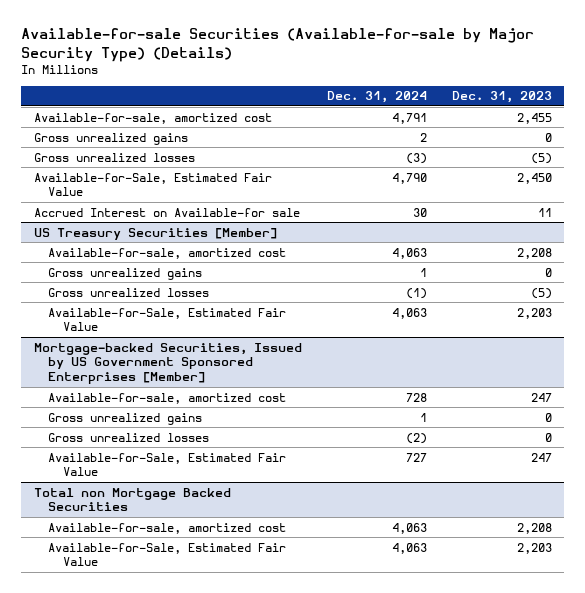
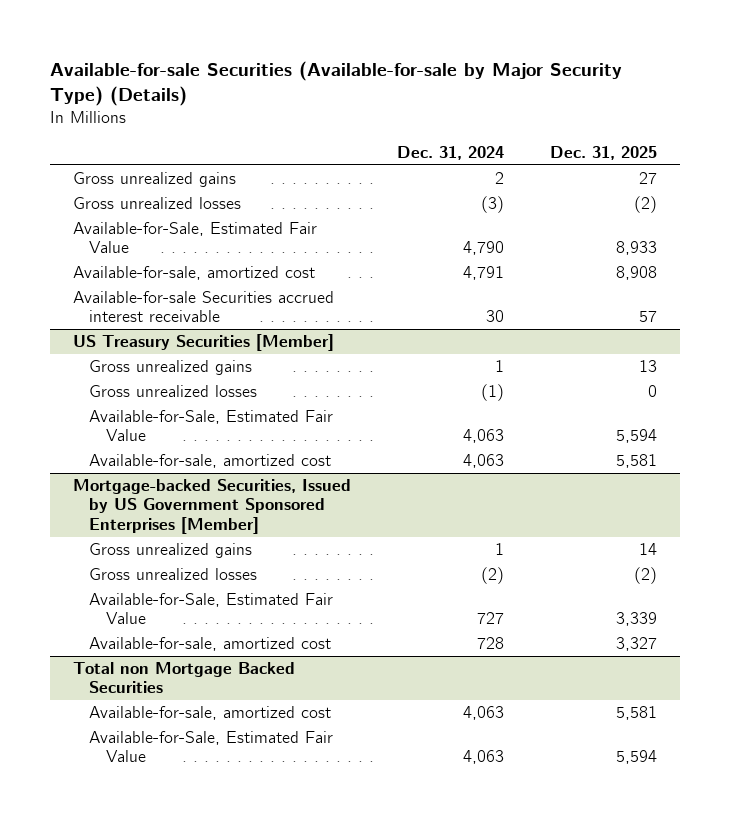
[451,91,552,104] Dec. 31, 2023 -> none
none -> [549,145,657,160] Dec. 31, 2025
[33,112,272,124] Available-for-sale, amortized cost -> [73,266,316,281] Available-for-sale, amortized cost
[33,207,300,217] Accrued Interest on Available-for sale -> [73,291,335,323] Available-for-sale Securities accrued interest receivable
[48,247,287,259] Available-for-sale, amortized cost -> [89,454,332,469] Available-for-sale, amortized cost
[48,392,287,404] Available-for-sale, amortized cost -> [89,637,332,652] Available-for-sale, amortized cost

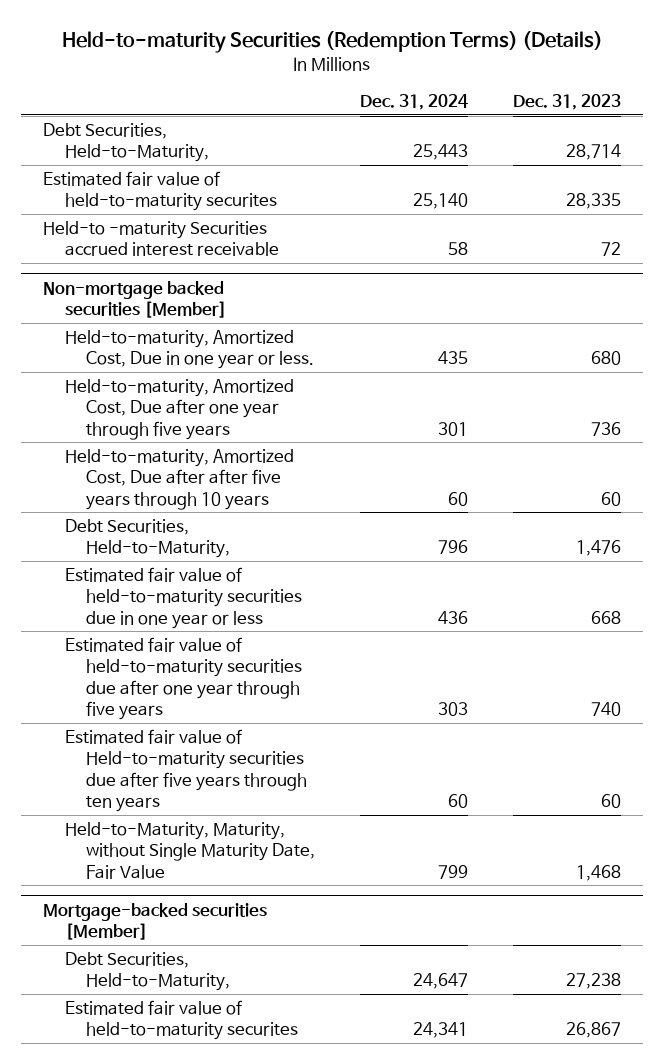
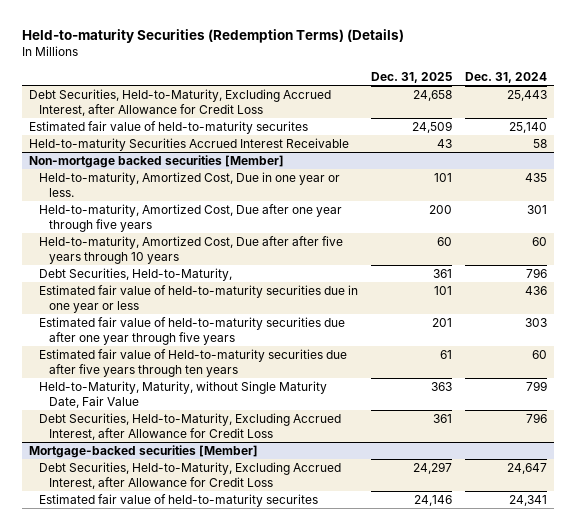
[512,93,621,110] Dec. 31, 2023 -> none
none -> [371,71,453,83] Dec. 31, 2025
[43,122,209,163] Debt Securities, Held-to-Maturity, -> [28,88,331,116] Debt Securities, Held-to-Maturity, Excluding Accrued Interest, after Allowance for Credit Loss
[43,220,279,257] Held-to -maturity Securities accrued interest receivable -> [28,137,349,151] Held-to-maturity Securities Accrued Interest Receivable
none -> [39,412,342,440] Debt Securities, Held-to-Maturity, Excluding Accrued Interest, after Allowance for Credit Loss
[64,951,231,992] Debt Securities, Held-to-Maturity, -> [39,461,342,489] Debt Securities, Held-to-Maturity, Excluding Accrued Interest, after Allowance for Credit Loss

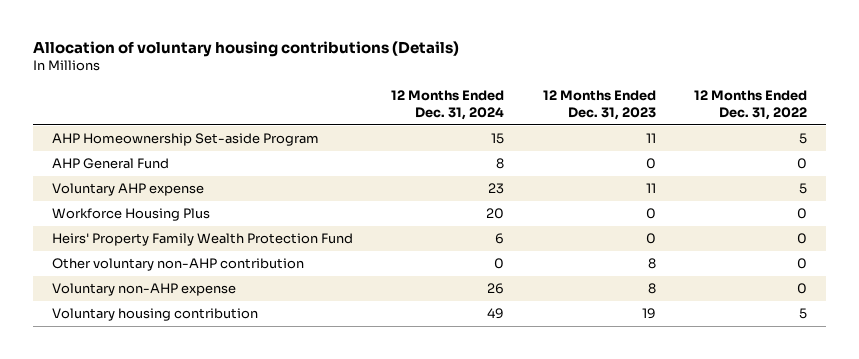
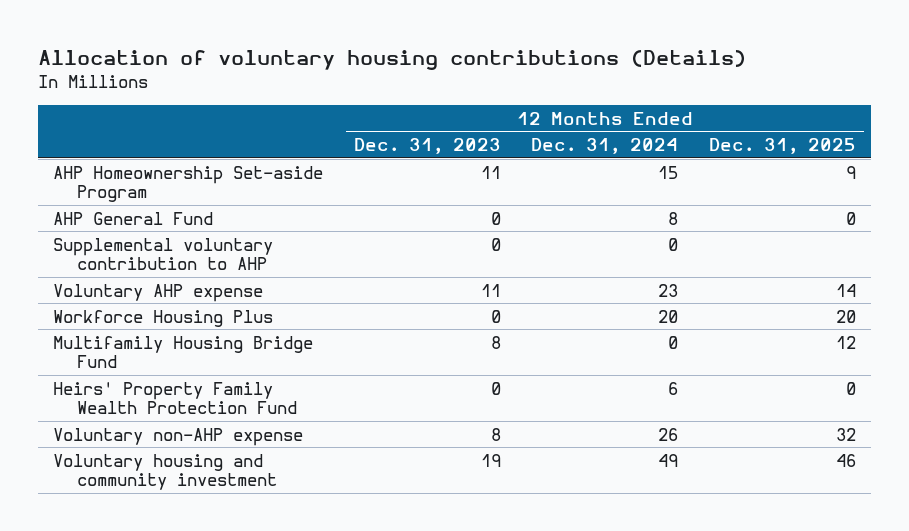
[694,90,808,120] 12 Months Ended Dec. 31, 2022 -> none
none -> [708,138,856,155] Dec. 31, 2025
none -> [53,237,274,271] Supplemental voluntary contribution to AHP
none -> [53,335,314,369] Multifamily Housing Bridge Fund
[52,258,305,272] Other voluntary non-AHP contribution -> none
[52,308,259,322] Voluntary housing contribution -> [53,453,278,491] Voluntary housing and community investment

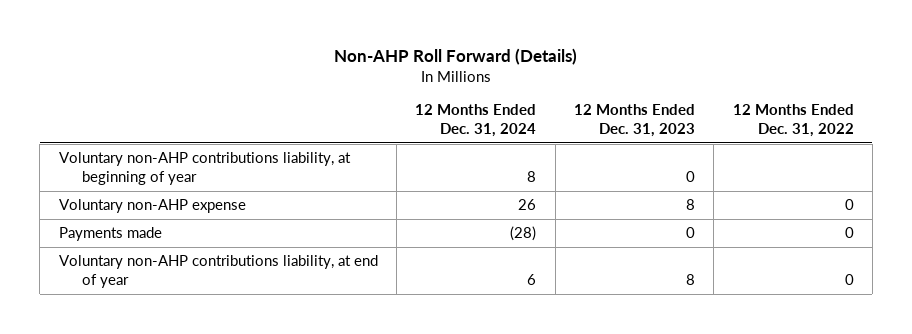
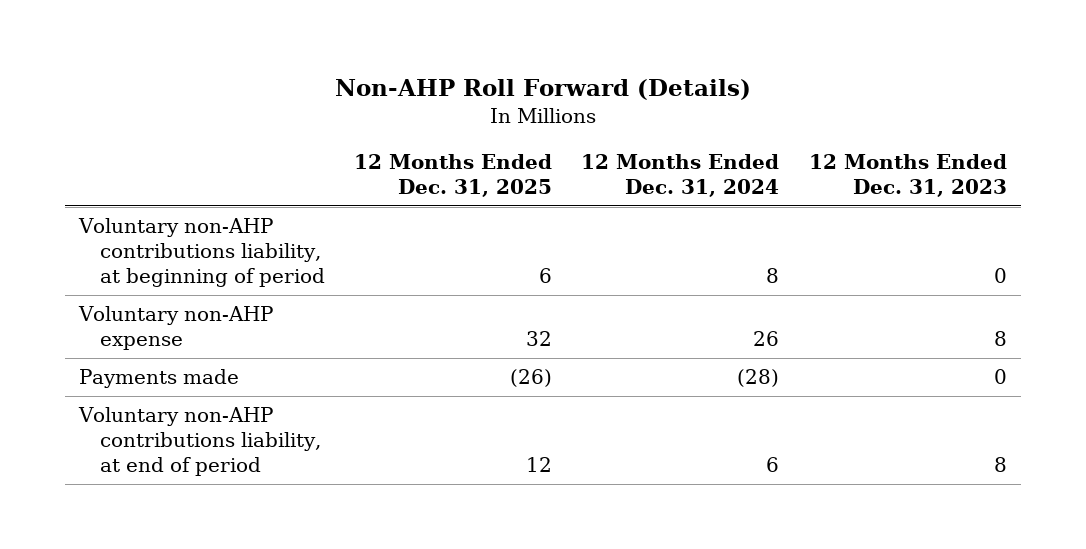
[732,104,854,137] 12 Months Ended Dec. 31, 2022 -> none
none -> [354,154,553,198] 12 Months Ended Dec. 31, 2025
[58,152,351,185] Voluntary non-AHP contributions liability, at beginning of year -> [78,218,326,288] Voluntary non-AHP contributions liability, at beginning of period
[58,255,378,288] Voluntary non-AHP contributions liability, at end of year -> [78,407,322,477] Voluntary non-AHP contributions liability, at end of period

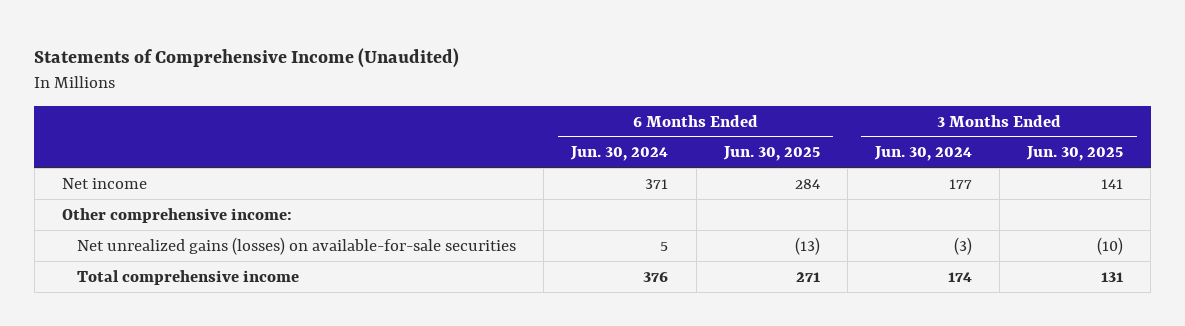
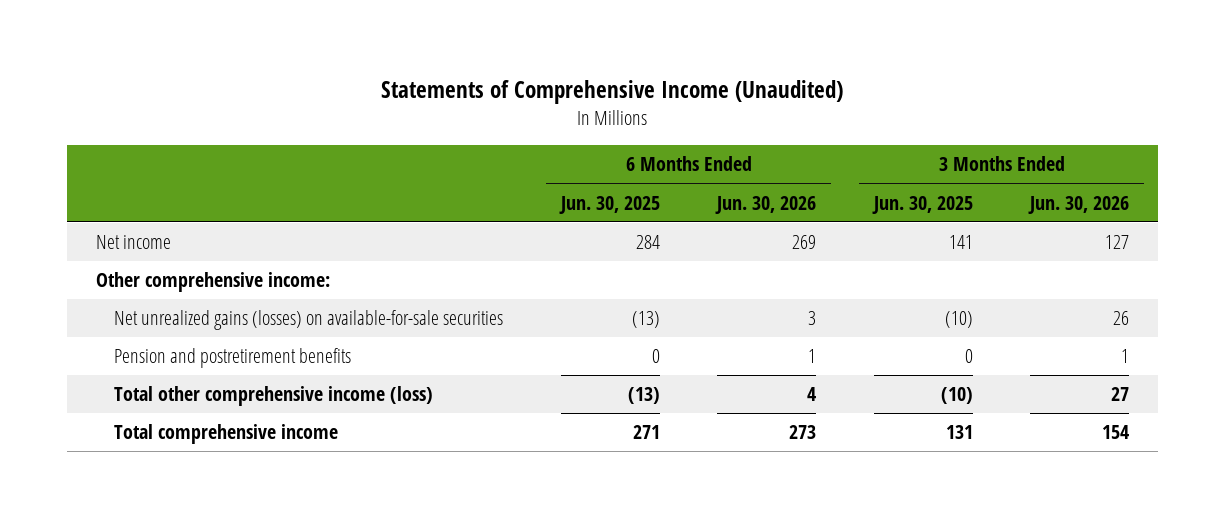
[570,146,669,162] Jun. 30, 2024 -> none
[873,146,972,162] Jun. 30, 2024 -> none
none -> [715,195,817,214] Jun. 30, 2026
none -> [1028,195,1130,214] Jun. 30, 2026
none -> [114,348,352,369] Pension and postretirement benefits
none -> [114,386,434,407] Total other comprehensive income (loss)

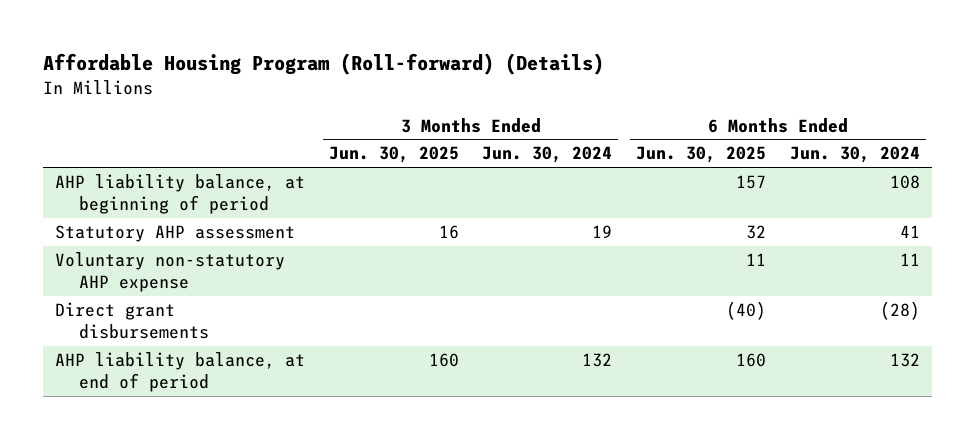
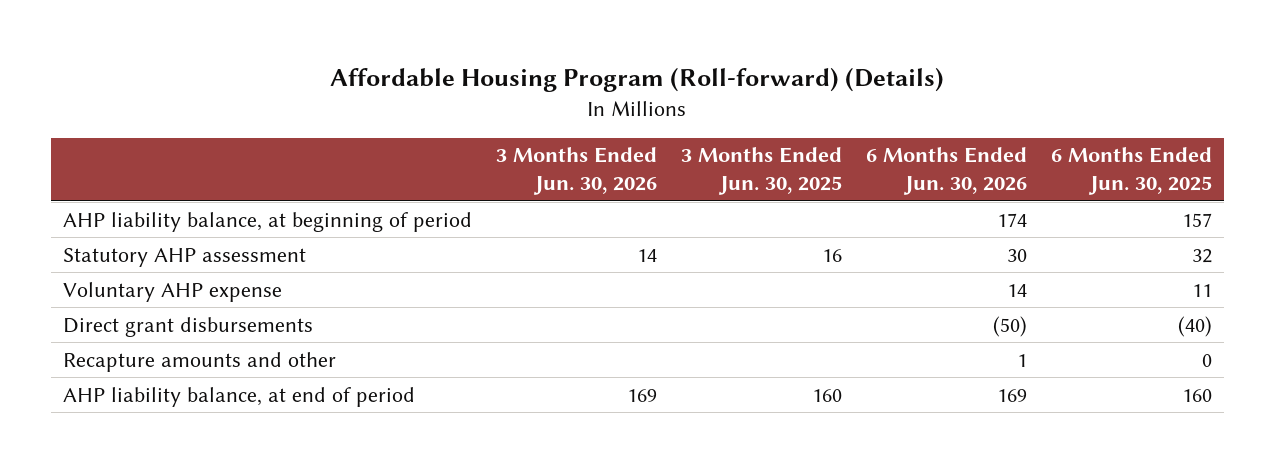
[482,146,613,164] Jun. 30, 2024 -> none
[789,146,920,164] Jun. 30, 2024 -> none
none -> [495,147,657,196] 3 Months Ended Jun. 30, 2026
none -> [865,147,1027,196] 6 Months Ended Jun. 30, 2026
[55,251,286,293] Voluntary non-statutory AHP expense -> [63,281,283,302] Voluntary AHP expense
none -> [63,351,337,372] Recapture amounts and other

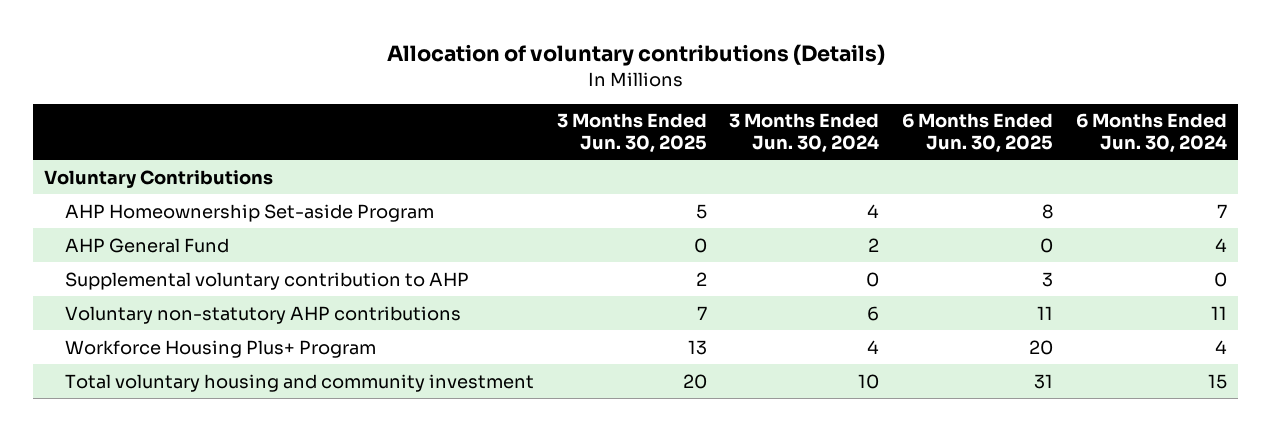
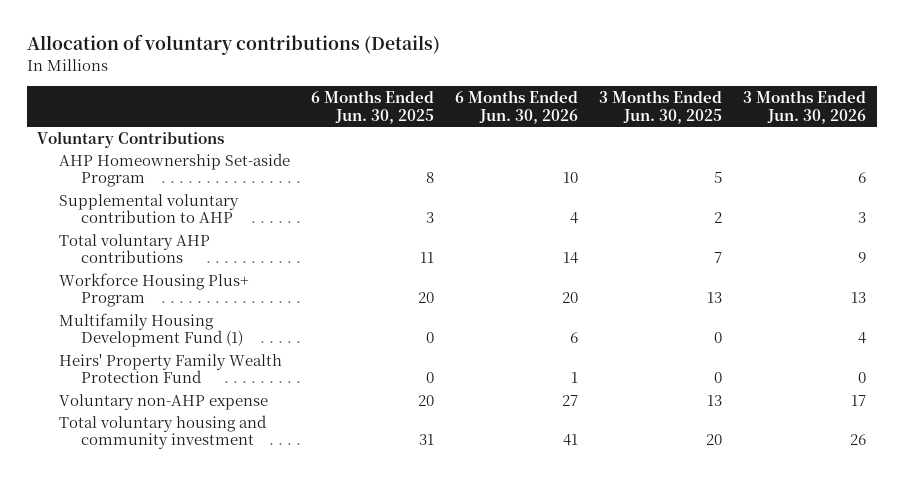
[729,113,880,153] 3 Months Ended Jun. 30, 2024 -> none
[1075,113,1227,153] 6 Months Ended Jun. 30, 2024 -> none
none -> [455,89,579,124] 6 Months Ended Jun. 30, 2026
none -> [743,89,867,124] 3 Months Ended Jun. 30, 2026
[64,237,229,253] AHP General Fund -> none
[64,305,461,324] Voluntary non-statutory AHP contributions -> [58,233,210,264] Total voluntary AHP contributions
none -> [58,312,243,348] Multifamily Housing Development Fund (1)
none -> [58,353,282,384] Heirs' Property Family Wealth Protection Fund
none -> [58,393,268,410] Voluntary non-AHP expense

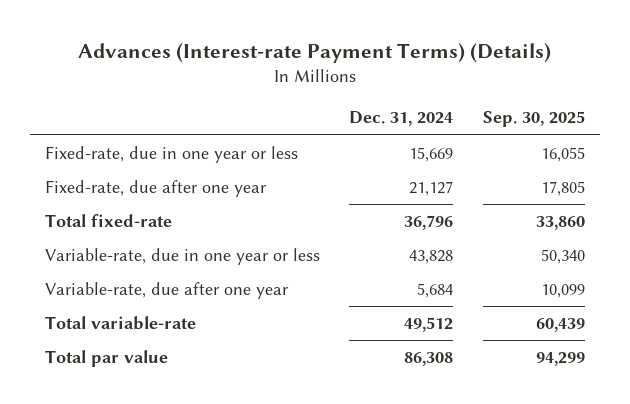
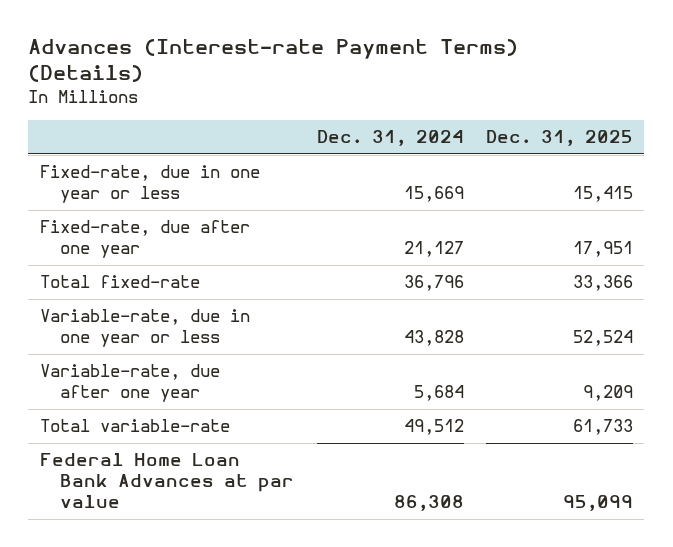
[483,111,586,128] Sep. 30, 2025 -> none
none -> [486,130,634,147] Dec. 31, 2025
[44,350,168,368] Total par value -> [39,453,295,509] Federal Home Loan Bank Advances at par value

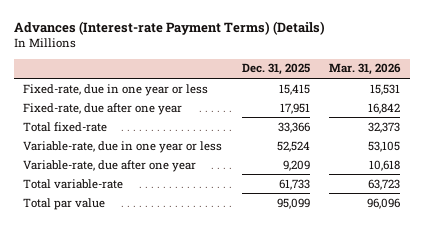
[316,130,464,147] Dec. 31, 2024 -> none
none -> [328,63,401,76] Mar. 31, 2026
[39,453,295,509] Federal Home Loan Bank Advances at par value -> [23,197,106,210] Total par value

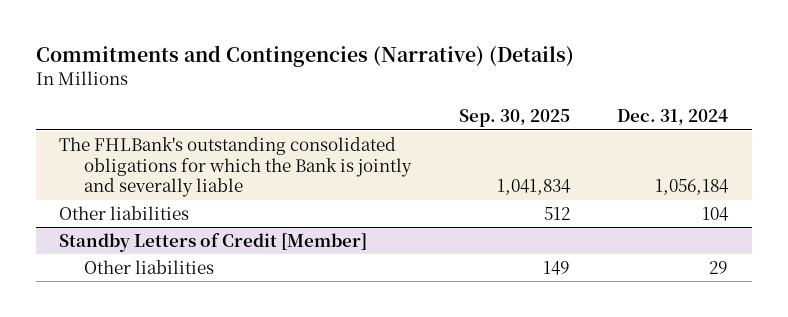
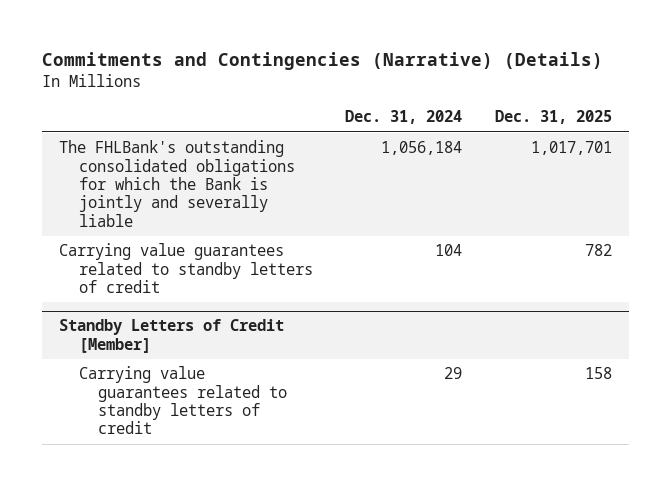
[458,109,570,128] Sep. 30, 2025 -> none
none -> [495,110,613,125] Dec. 31, 2025
[59,205,190,220] Other liabilities -> [58,243,313,293] Carrying value guarantees related to standby letters of credit
[84,259,215,274] Other liabilities -> [78,366,288,435] Carrying value guarantees related to standby letters of credit

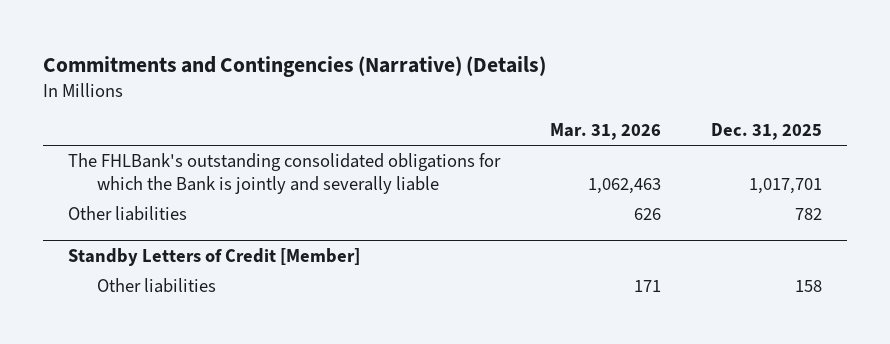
[345,110,463,125] Dec. 31, 2024 -> none
none -> [549,123,661,141] Mar. 31, 2026
[58,243,313,293] Carrying value guarantees related to standby letters of credit -> [67,206,187,222] Other liabilities
[78,366,288,435] Carrying value guarantees related to standby letters of credit -> [97,278,217,294] Other liabilities

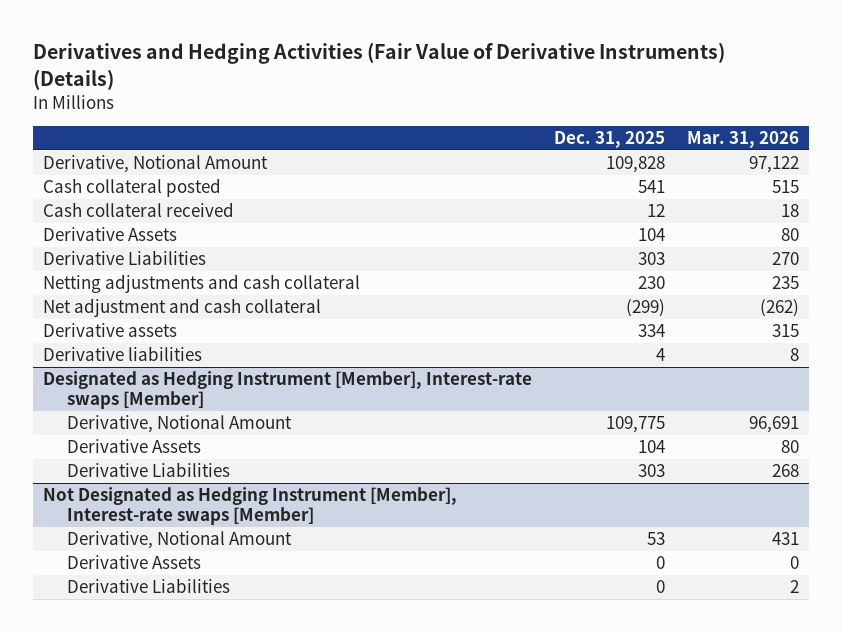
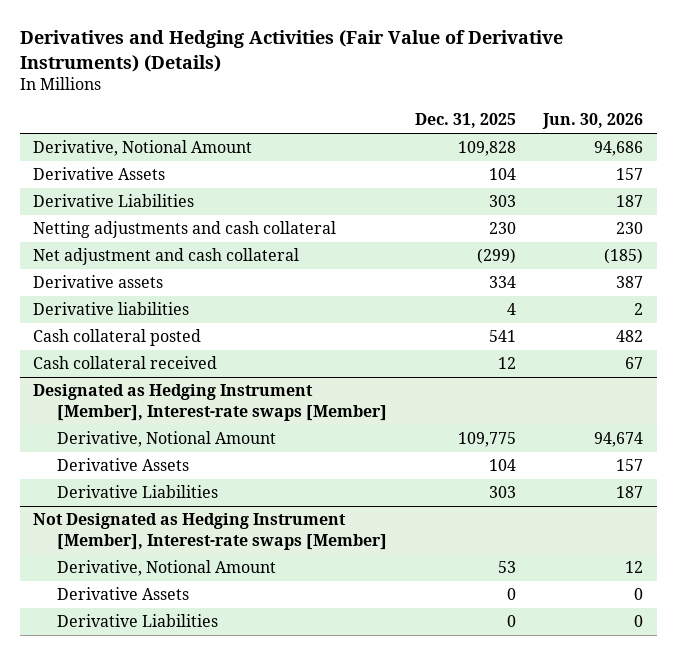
[686,131,799,149] Mar. 31, 2026 -> none
none -> [541,113,643,130] Jun. 30, 2026
[43,178,222,198] Cash collateral posted -> [33,329,202,347] Cash collateral posted
[43,202,235,218] Cash collateral received -> [33,356,218,370] Cash collateral received

